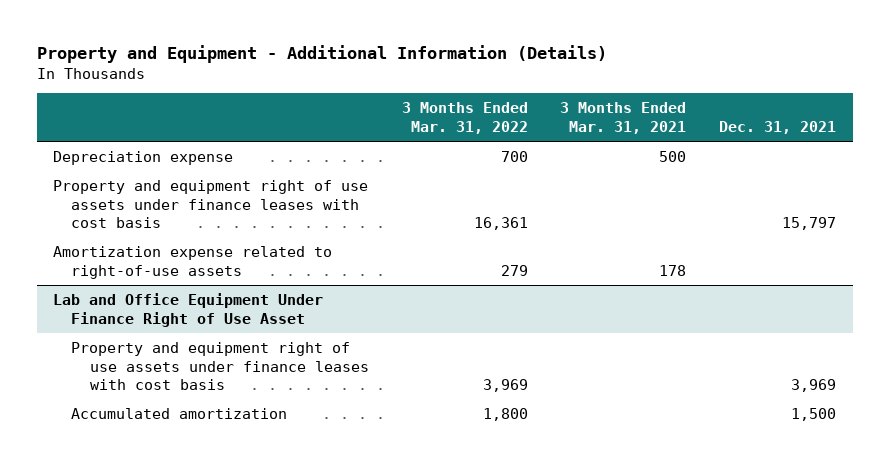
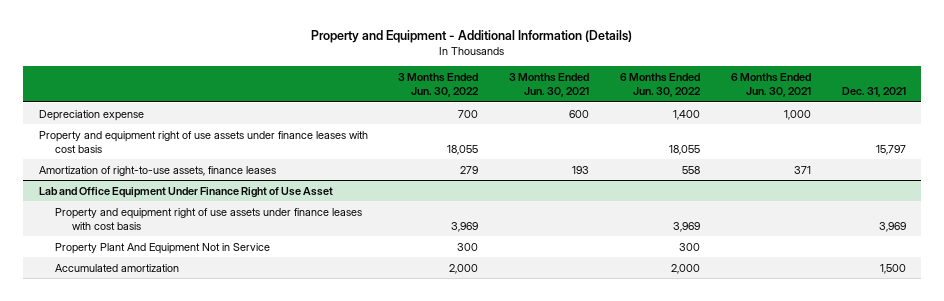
[401,102,528,134] 3 Months Ended Mar. 31, 2022 -> none
[560,102,687,134] 3 Months Ended Mar. 31, 2021 -> none
none -> [398,72,480,98] 3 Months Ended Jun. 30, 2022
none -> [509,72,590,98] 3 Months Ended Jun. 30, 2021
none -> [619,72,701,98] 6 Months Ended Jun. 30, 2022
none -> [730,72,811,98] 6 Months Ended Jun. 30, 2021
[52,245,332,279] Amortization expense related to right-of-use assets -> [38,165,276,176] Amortization of right-to-use assets, finance leases
none -> [55,242,271,254] Property Plant And Equipment Not in Service

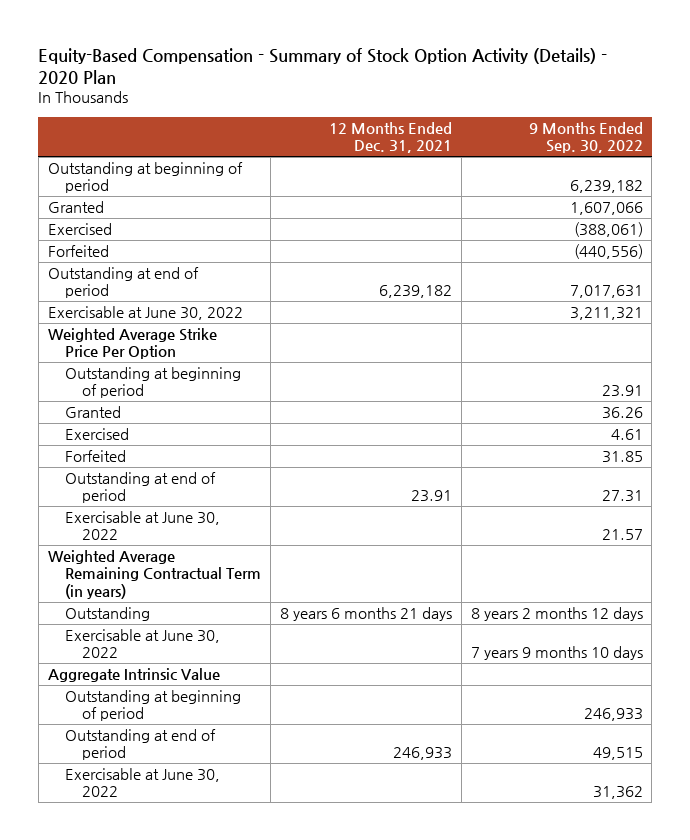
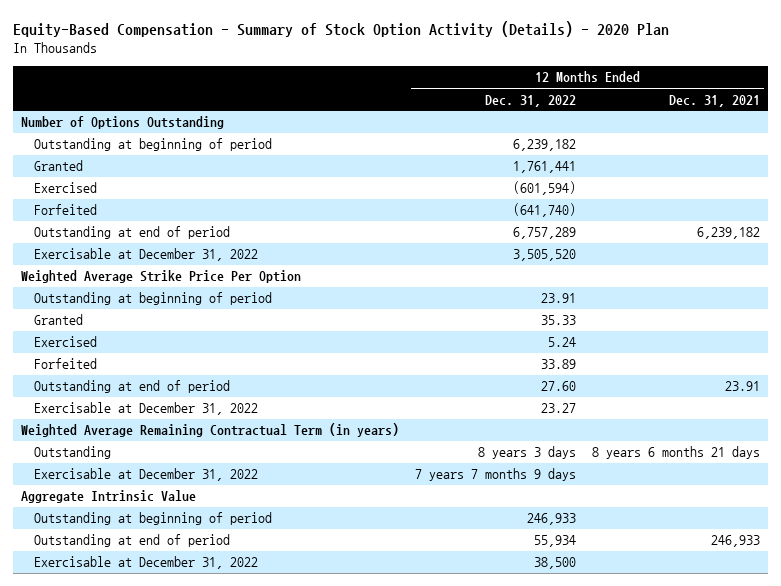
[528,121,643,154] 9 Months Ended Sep. 30, 2022 -> none
none -> [485,94,577,107] Dec. 31, 2022
none -> [21,116,225,130] Number of Options Outstanding
[47,305,243,320] Exercisable at June 30, 2022 -> [34,248,259,262] Exercisable at December 31, 2022
[65,510,221,541] Exercisable at June 30, 2022 -> [34,402,259,416] Exercisable at December 31, 2022
[65,628,221,659] Exercisable at June 30, 2022 -> [34,468,259,482] Exercisable at December 31, 2022
[65,767,221,798] Exercisable at June 30, 2022 -> [34,556,259,570] Exercisable at December 31, 2022

